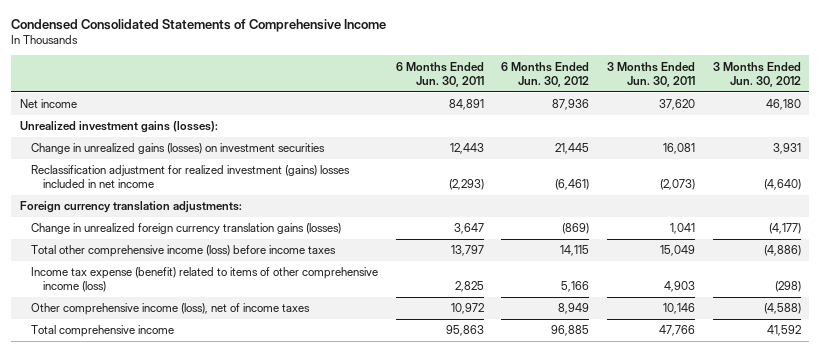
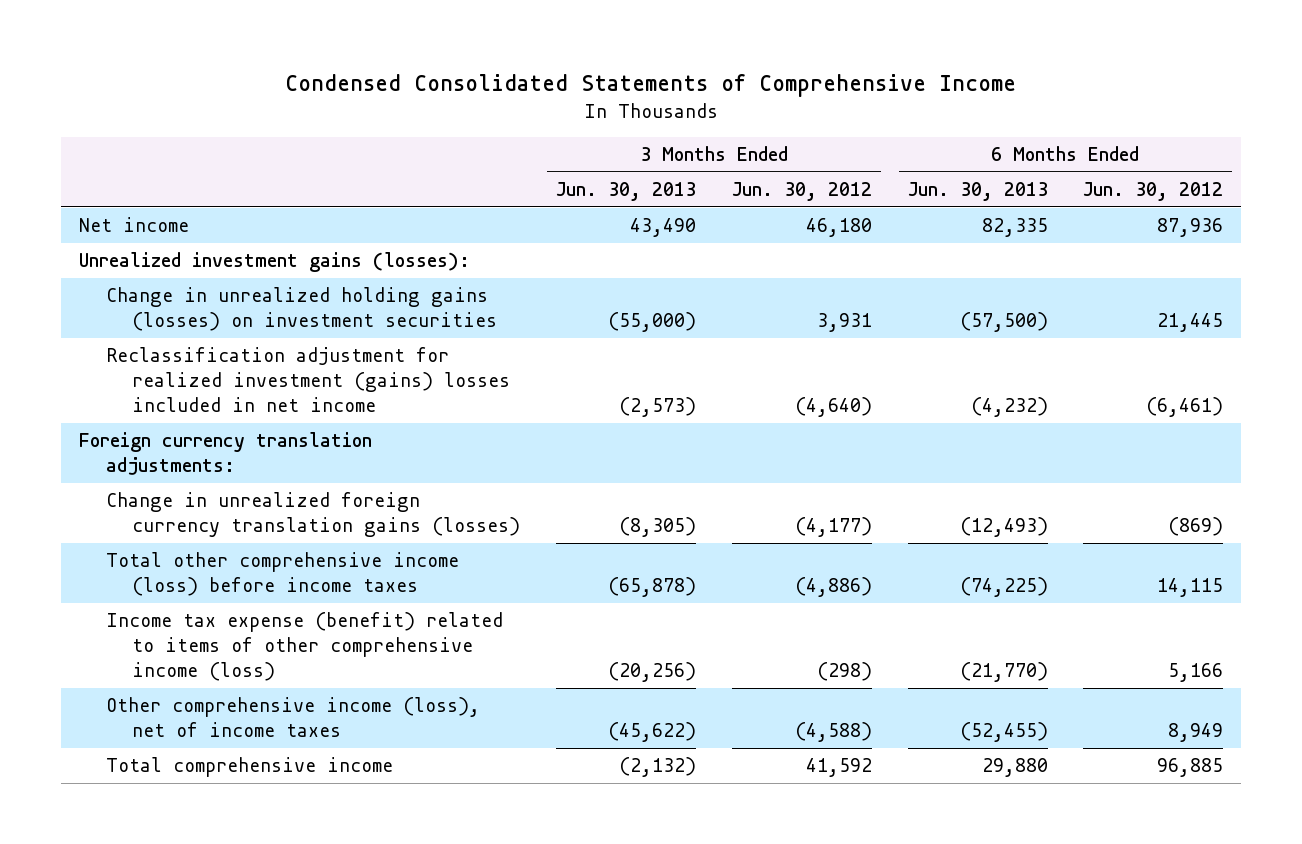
[395,61,484,87] 6 Months Ended Jun. 30, 2011 -> none
[607,61,696,87] 3 Months Ended Jun. 30, 2011 -> none
none -> [556,181,697,201] Jun. 30, 2013
none -> [907,181,1048,201] Jun. 30, 2013
[31,143,326,155] Change in unrealized gains (losses) on investment securities -> [105,287,498,332] Change in unrealized holding gains (losses) on investment securities

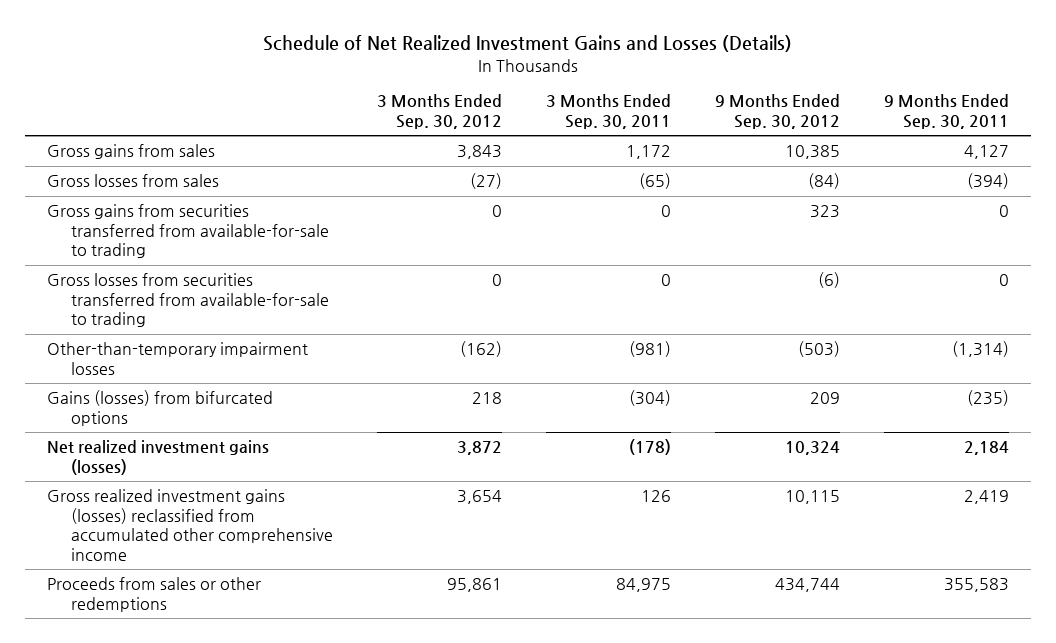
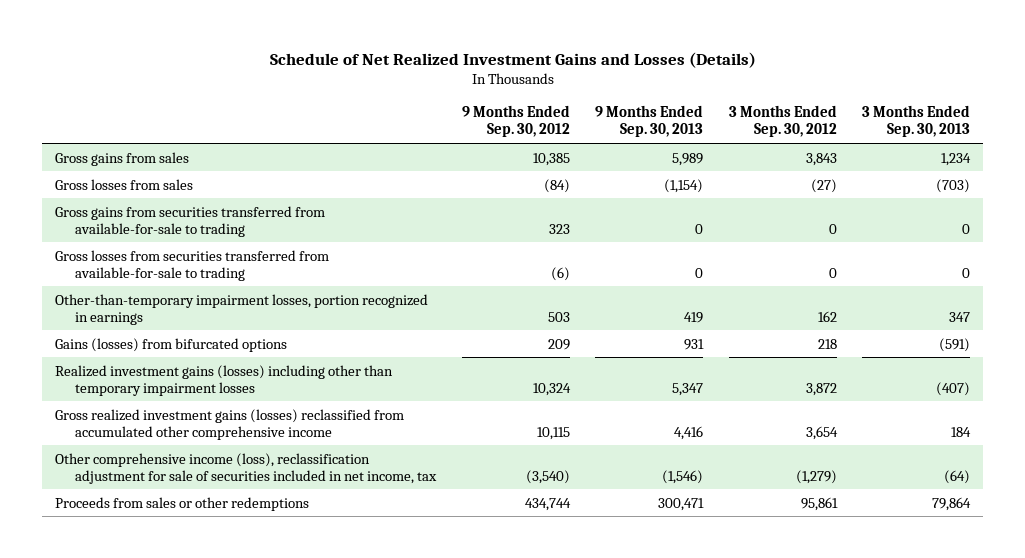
[545,94,671,129] 3 Months Ended Sep. 30, 2011 -> none
[883,94,1009,129] 9 Months Ended Sep. 30, 2011 -> none
none -> [595,105,704,138] 9 Months Ended Sep. 30, 2013
none -> [862,105,971,138] 3 Months Ended Sep. 30, 2013
[47,342,309,375] Other-than-temporary impairment losses -> [54,293,428,325] Other-than-temporary impairment losses, portion recognized in earnings
[459,341,502,358] (162) -> [817,310,837,322] 162
[797,341,840,358] (503) -> [547,311,570,322] 503
[47,440,270,475] Net realized investment gains (losses) -> [54,364,393,396] Realized investment gains (losses) including other than temporary impairment losses
none -> [54,452,438,484] Other comprehensive income (loss), reclassification adjustment for sale of securities included in net income, tax

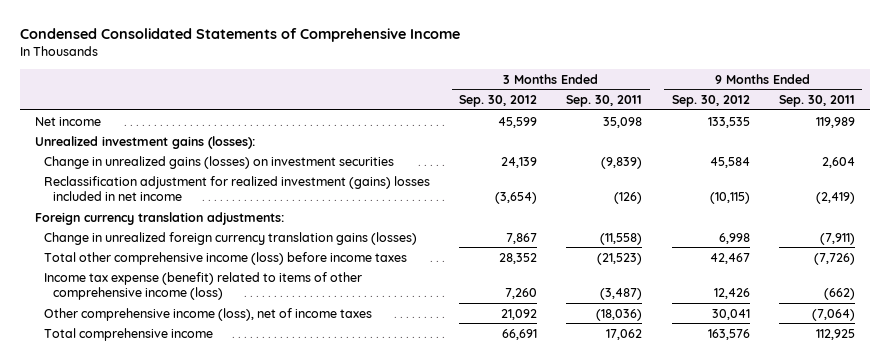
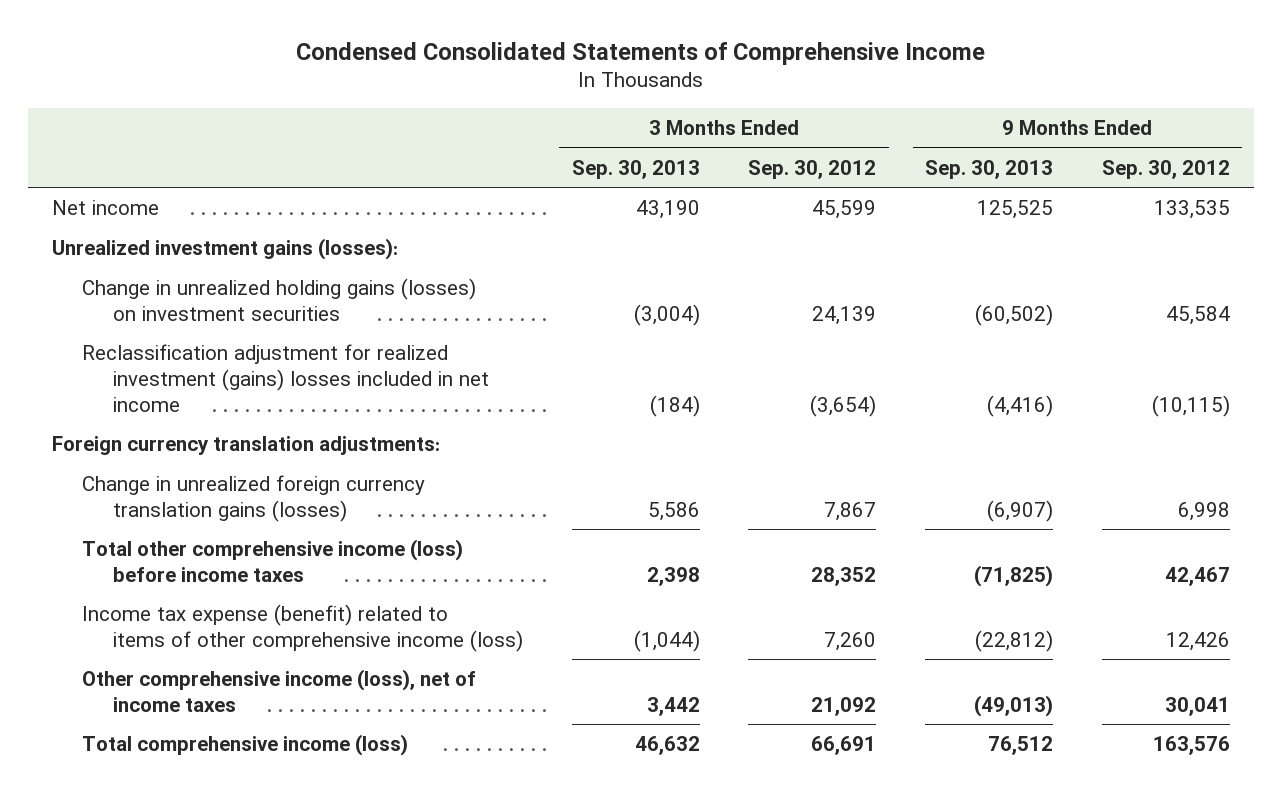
[566,95,643,108] Sep. 30, 2011 -> none
[778,95,855,108] Sep. 30, 2011 -> none
none -> [571,159,700,179] Sep. 30, 2013
none -> [925,159,1054,179] Sep. 30, 2013
[43,155,394,169] Change in unrealized gains (losses) on investment securities -> [82,278,477,321] Change in unrealized holding gains (losses) on investment securities
[43,327,213,341] Total comprehensive income -> [82,734,409,757] Total comprehensive income (loss)

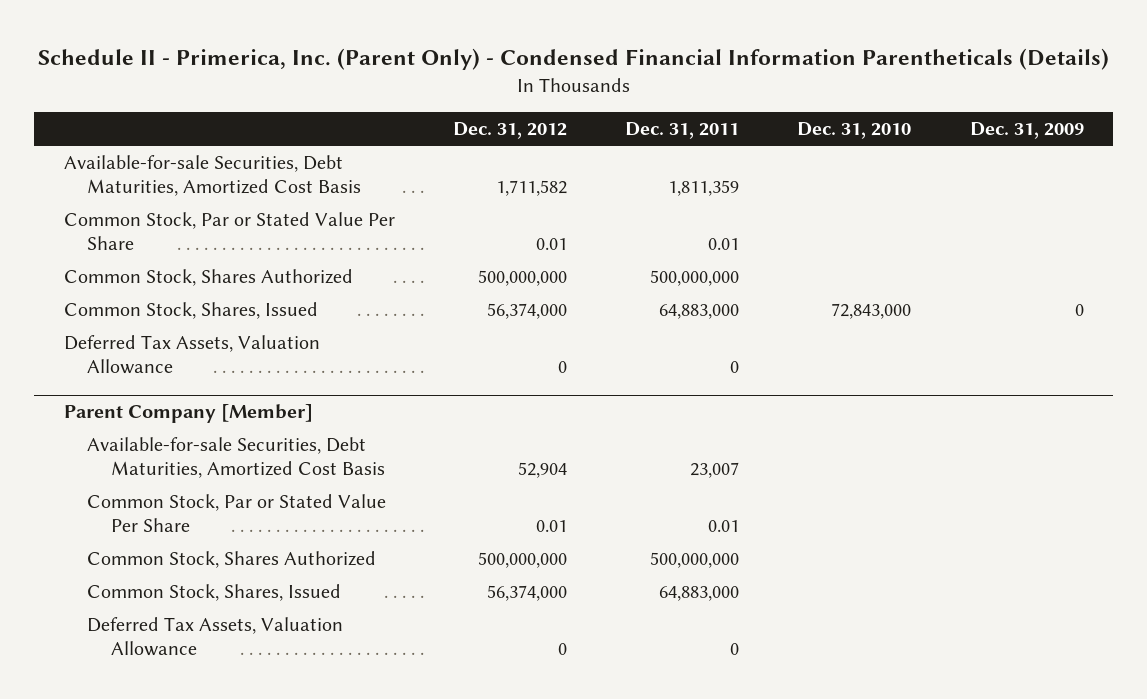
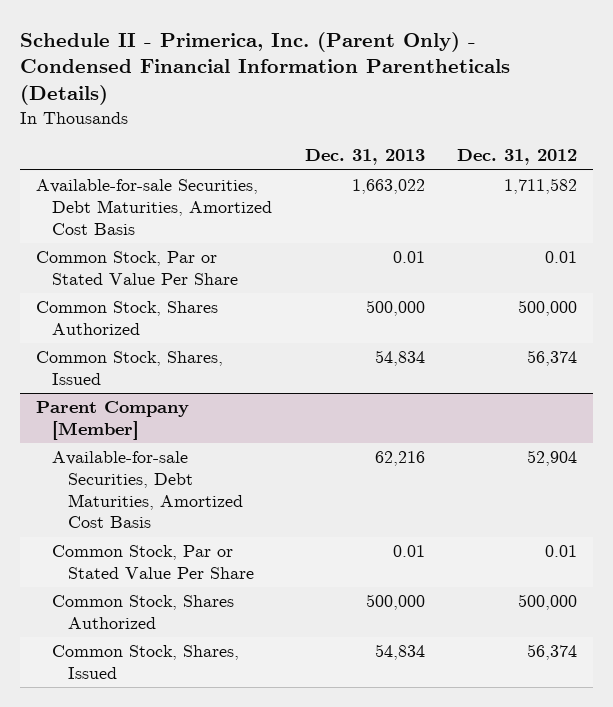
[625,122,740,140] Dec. 31, 2011 -> none
[797,122,912,140] Dec. 31, 2010 -> none
[969,122,1084,140] Dec. 31, 2009 -> none
none -> [304,149,425,166] Dec. 31, 2013
[63,335,320,375] Deferred Tax Assets, Valuation Allowance -> none
[477,270,567,287] 500,000,000 -> [517,300,577,317] 500,000
[486,303,567,320] 56,374,000 -> [526,350,577,367] 56,374
[87,617,344,657] Deferred Tax Assets, Valuation Allowance -> none
[477,552,567,569] 500,000,000 -> [517,594,577,611] 500,000
[486,585,567,602] 56,374,000 -> [526,644,577,661] 56,374

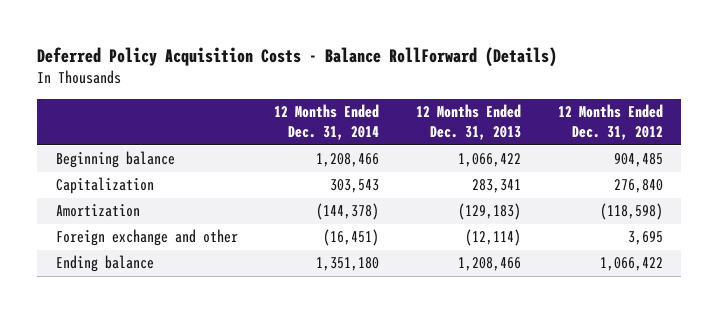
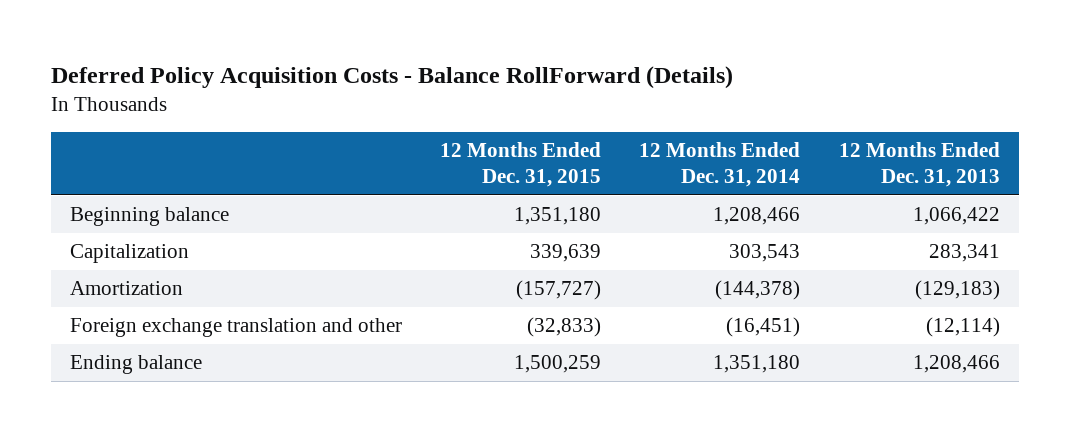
[557,103,663,141] 12 Months Ended Dec. 31, 2012 -> none
none -> [440,142,602,187] 12 Months Ended Dec. 31, 2015
[55,229,238,247] Foreign exchange and other -> [70,318,403,338] Foreign exchange translation and other

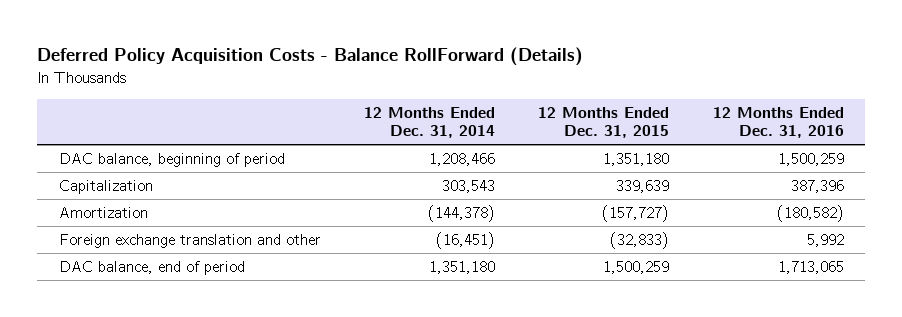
[838,142,1000,187] 12 Months Ended Dec. 31, 2013 -> none
none -> [712,106,844,139] 12 Months Ended Dec. 31, 2016
[70,207,230,227] Beginning balance -> [58,152,285,167] DAC balance, beginning of period
[70,355,203,375] Ending balance -> [58,260,245,275] DAC balance, end of period

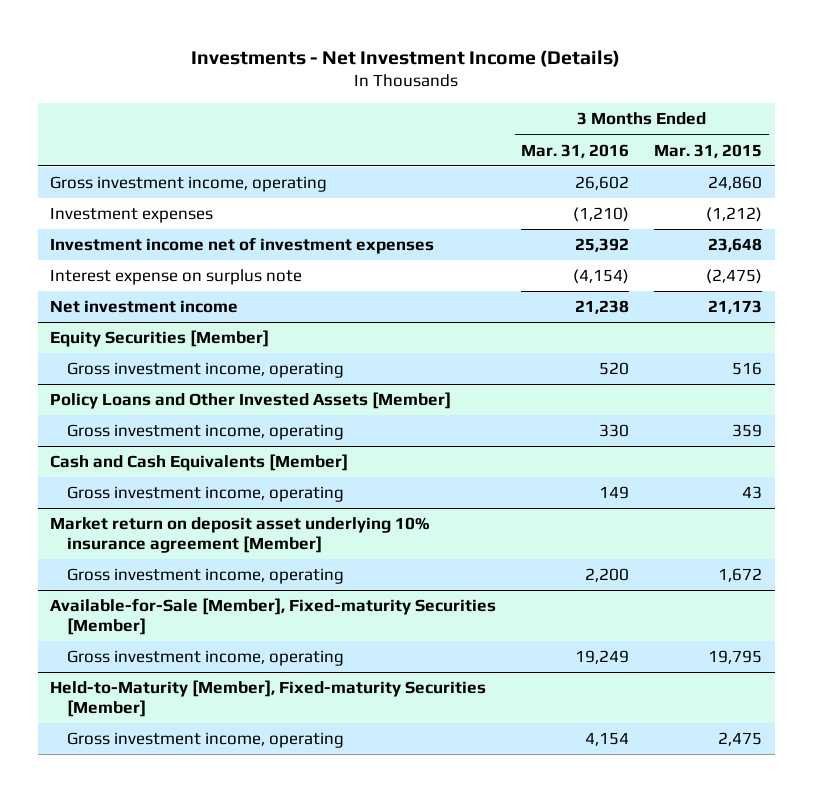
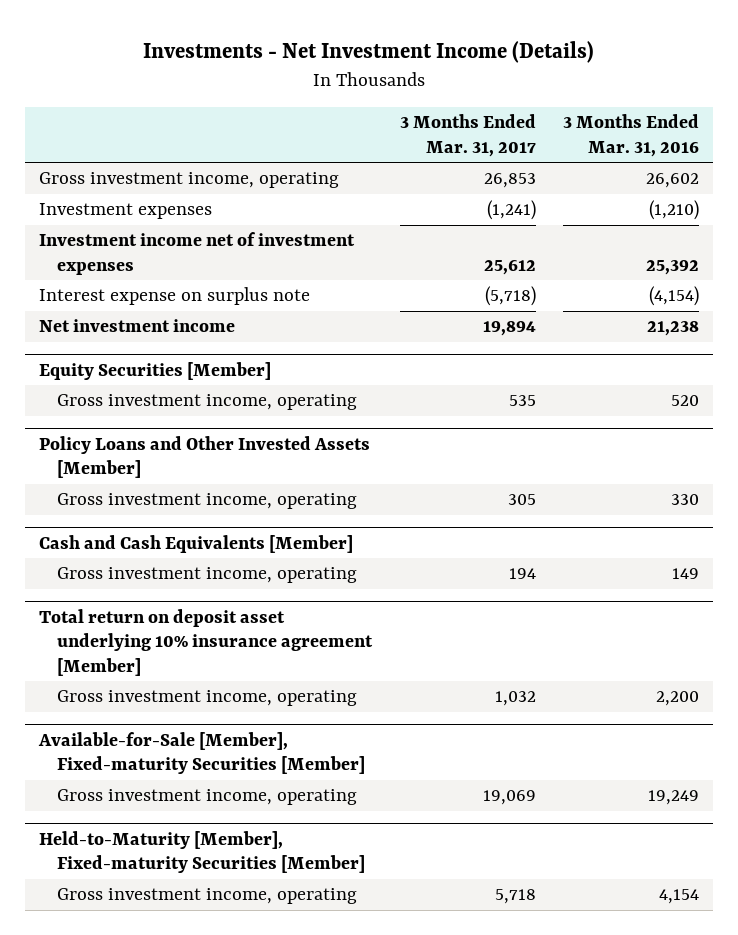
[654,143,763,158] Mar. 31, 2015 -> none
none -> [399,114,536,157] 3 Months Ended Mar. 31, 2017
[50,517,431,554] Market return on deposit asset underlying 10% insurance agreement [Member] -> [38,608,373,676] Total return on deposit asset underlying 10% insurance agreement [Member]

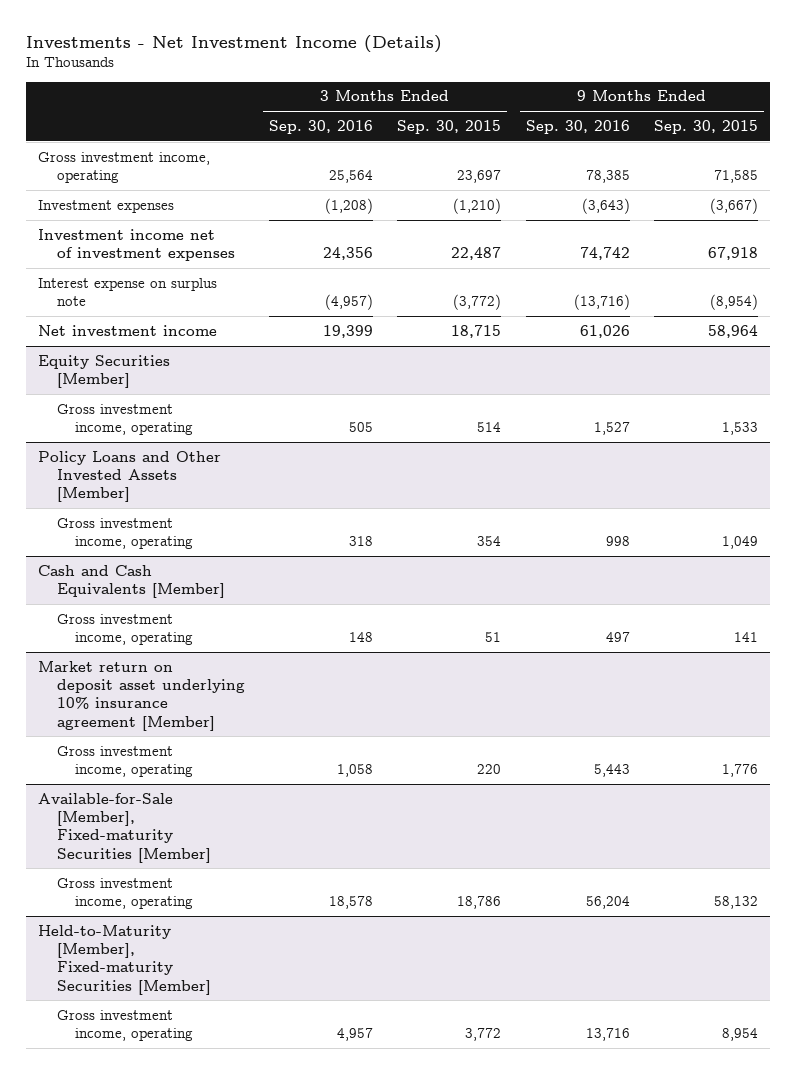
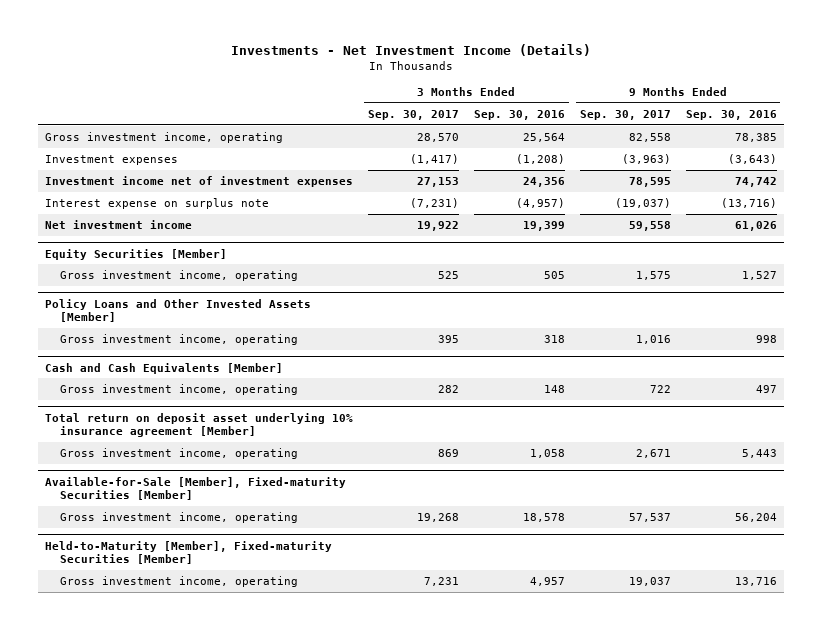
[397,120,502,135] Sep. 30, 2015 -> none
[653,120,758,135] Sep. 30, 2015 -> none
none -> [368,109,460,120] Sep. 30, 2017
none -> [579,109,671,120] Sep. 30, 2017
[37,660,245,731] Market return on deposit asset underlying 10% insurance agreement [Member] -> [45,412,354,438] Total return on deposit asset underlying 10% insurance agreement [Member]

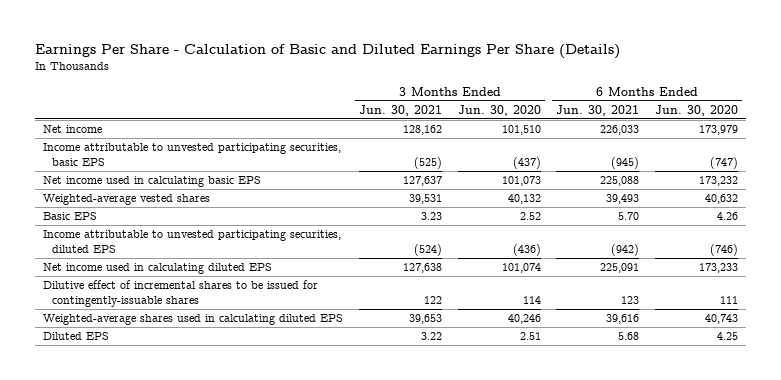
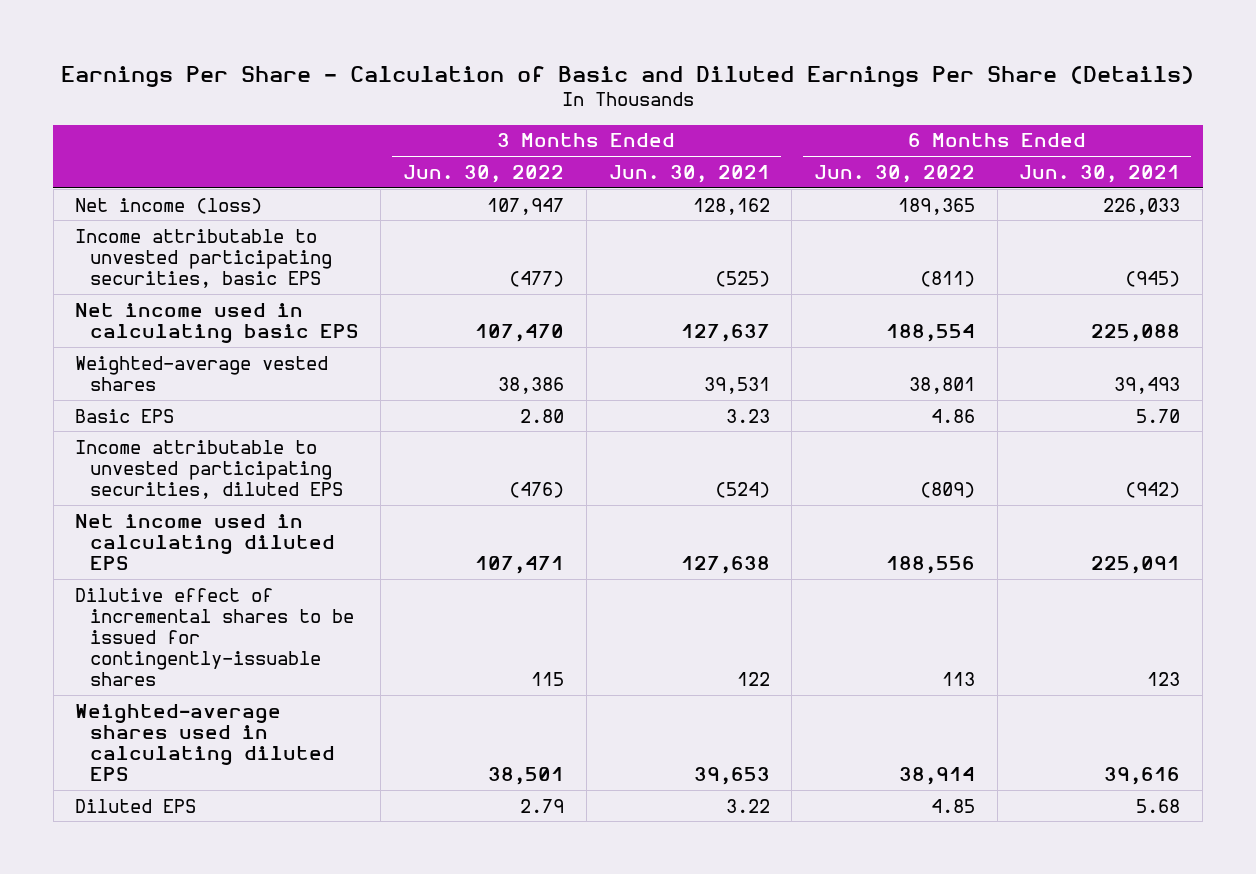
[457,104,541,116] Jun. 30, 2020 -> none
[655,104,739,116] Jun. 30, 2020 -> none
none -> [403,164,565,183] Jun. 30, 2022
none -> [813,164,975,183] Jun. 30, 2022
[43,125,103,134] Net income -> [75,197,263,214] Net income (loss)

